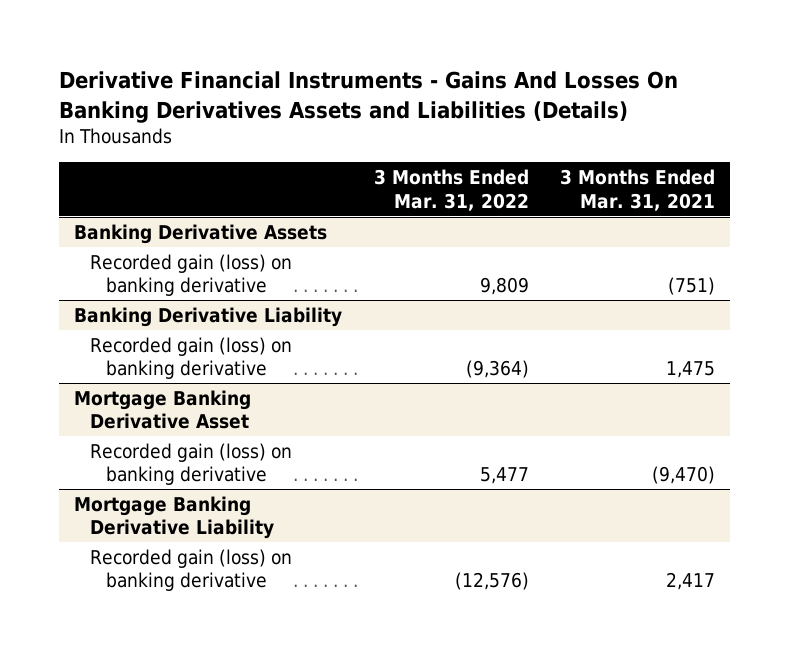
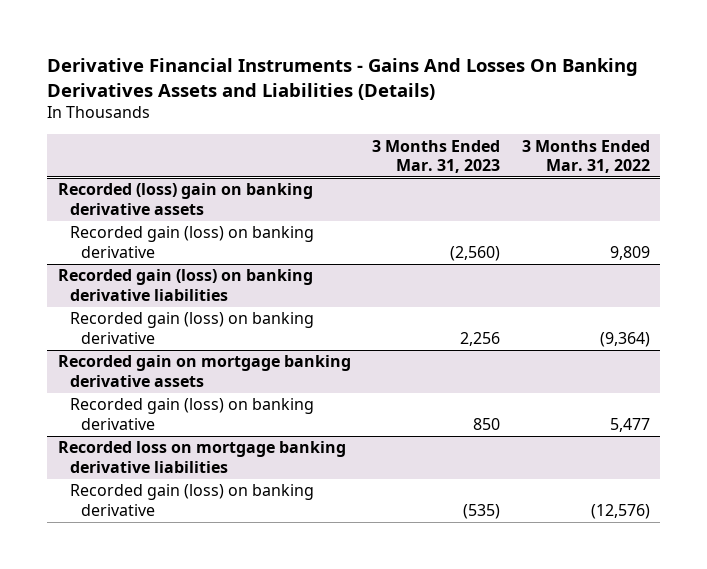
[559,169,715,211] 3 Months Ended Mar. 31, 2021 -> none
none -> [372,139,501,173] 3 Months Ended Mar. 31, 2023
[74,223,328,244] Banking Derivative Assets -> [57,183,313,215] Recorded (loss) gain on banking derivative assets
[74,306,343,327] Banking Derivative Liability -> [57,269,313,301] Recorded gain (loss) on banking derivative liabilities
[74,389,252,430] Mortgage Banking Derivative Asset -> [57,355,351,387] Recorded gain on mortgage banking derivative assets
[74,495,275,540] Mortgage Banking Derivative Liability -> [57,441,346,473] Recorded loss on mortgage banking derivative liabilities

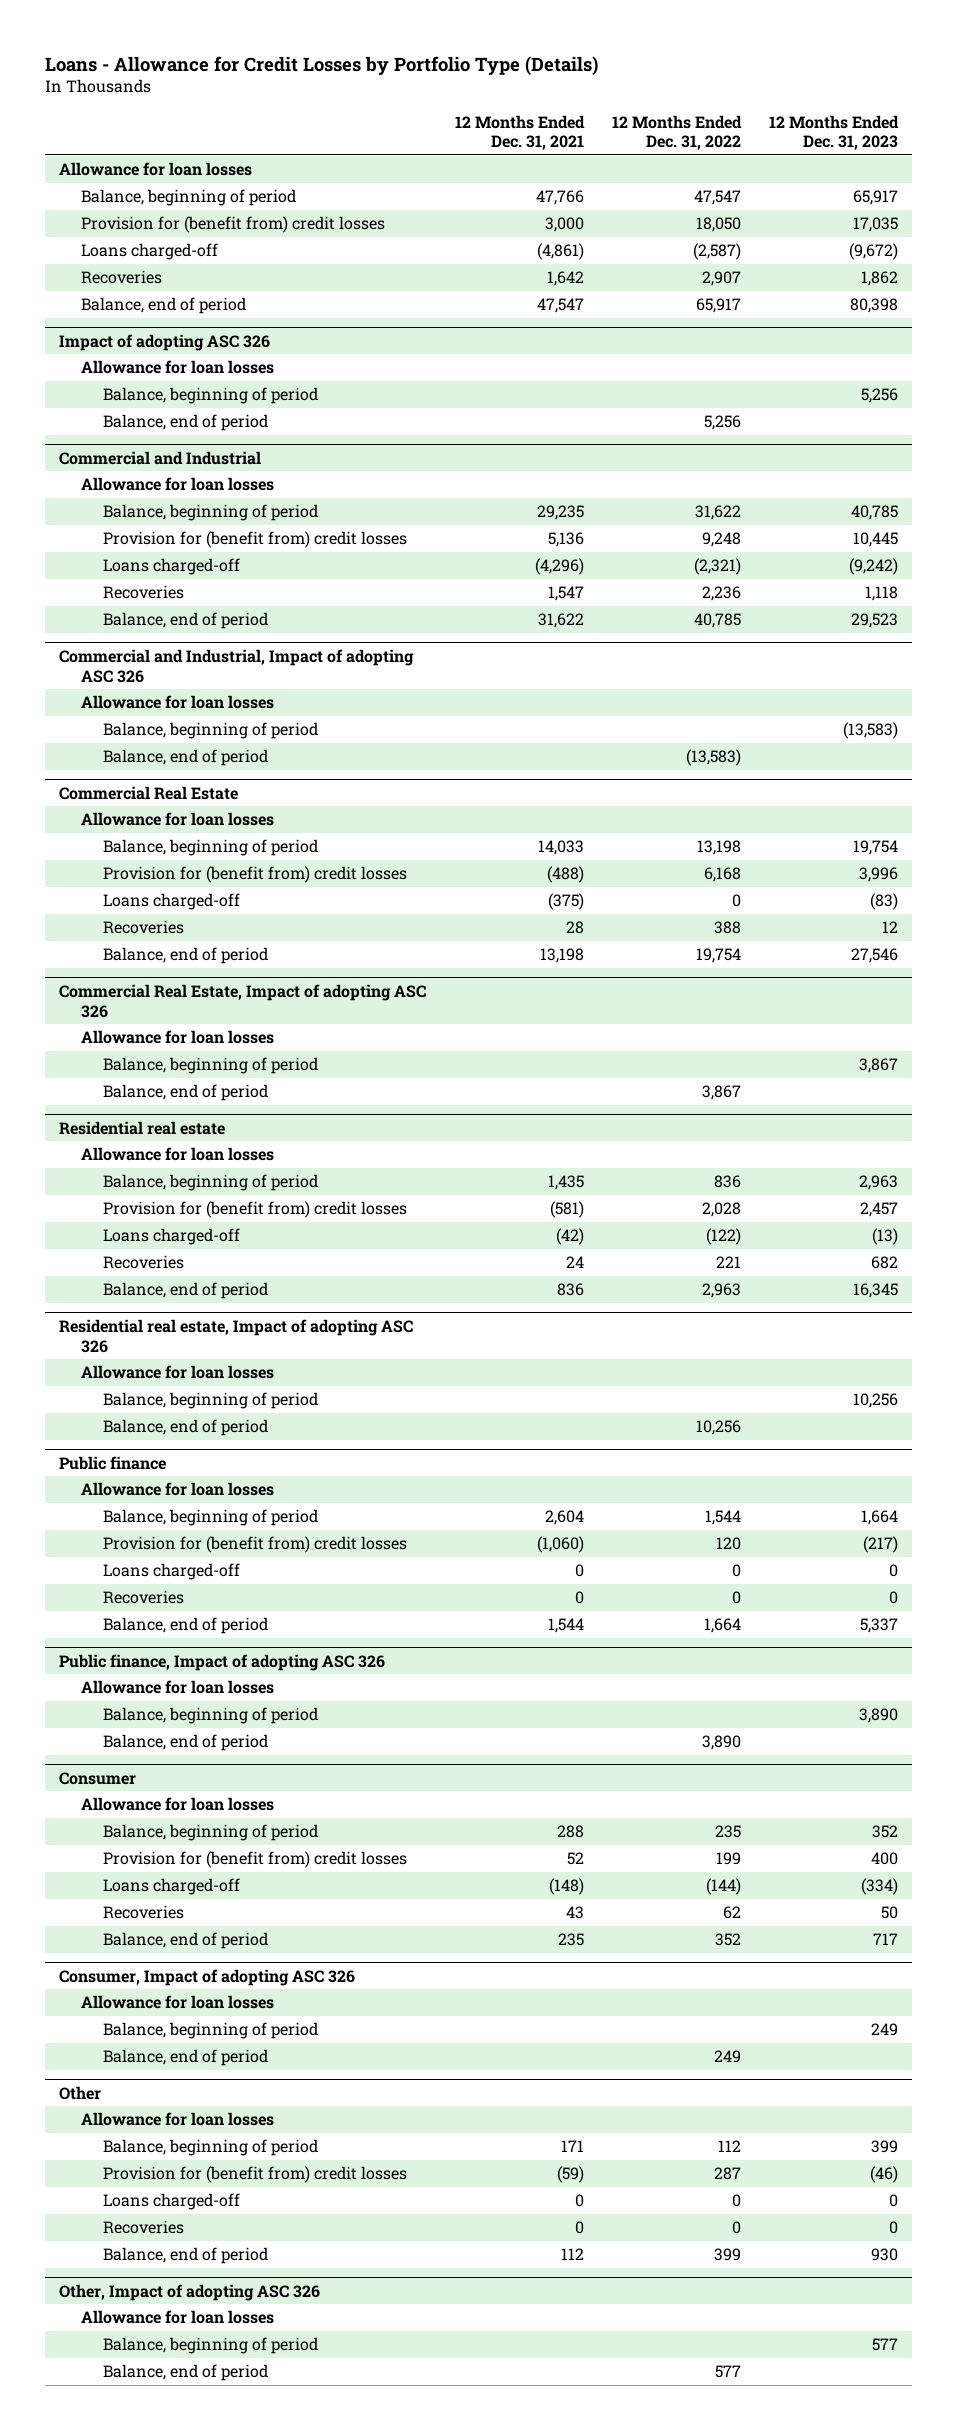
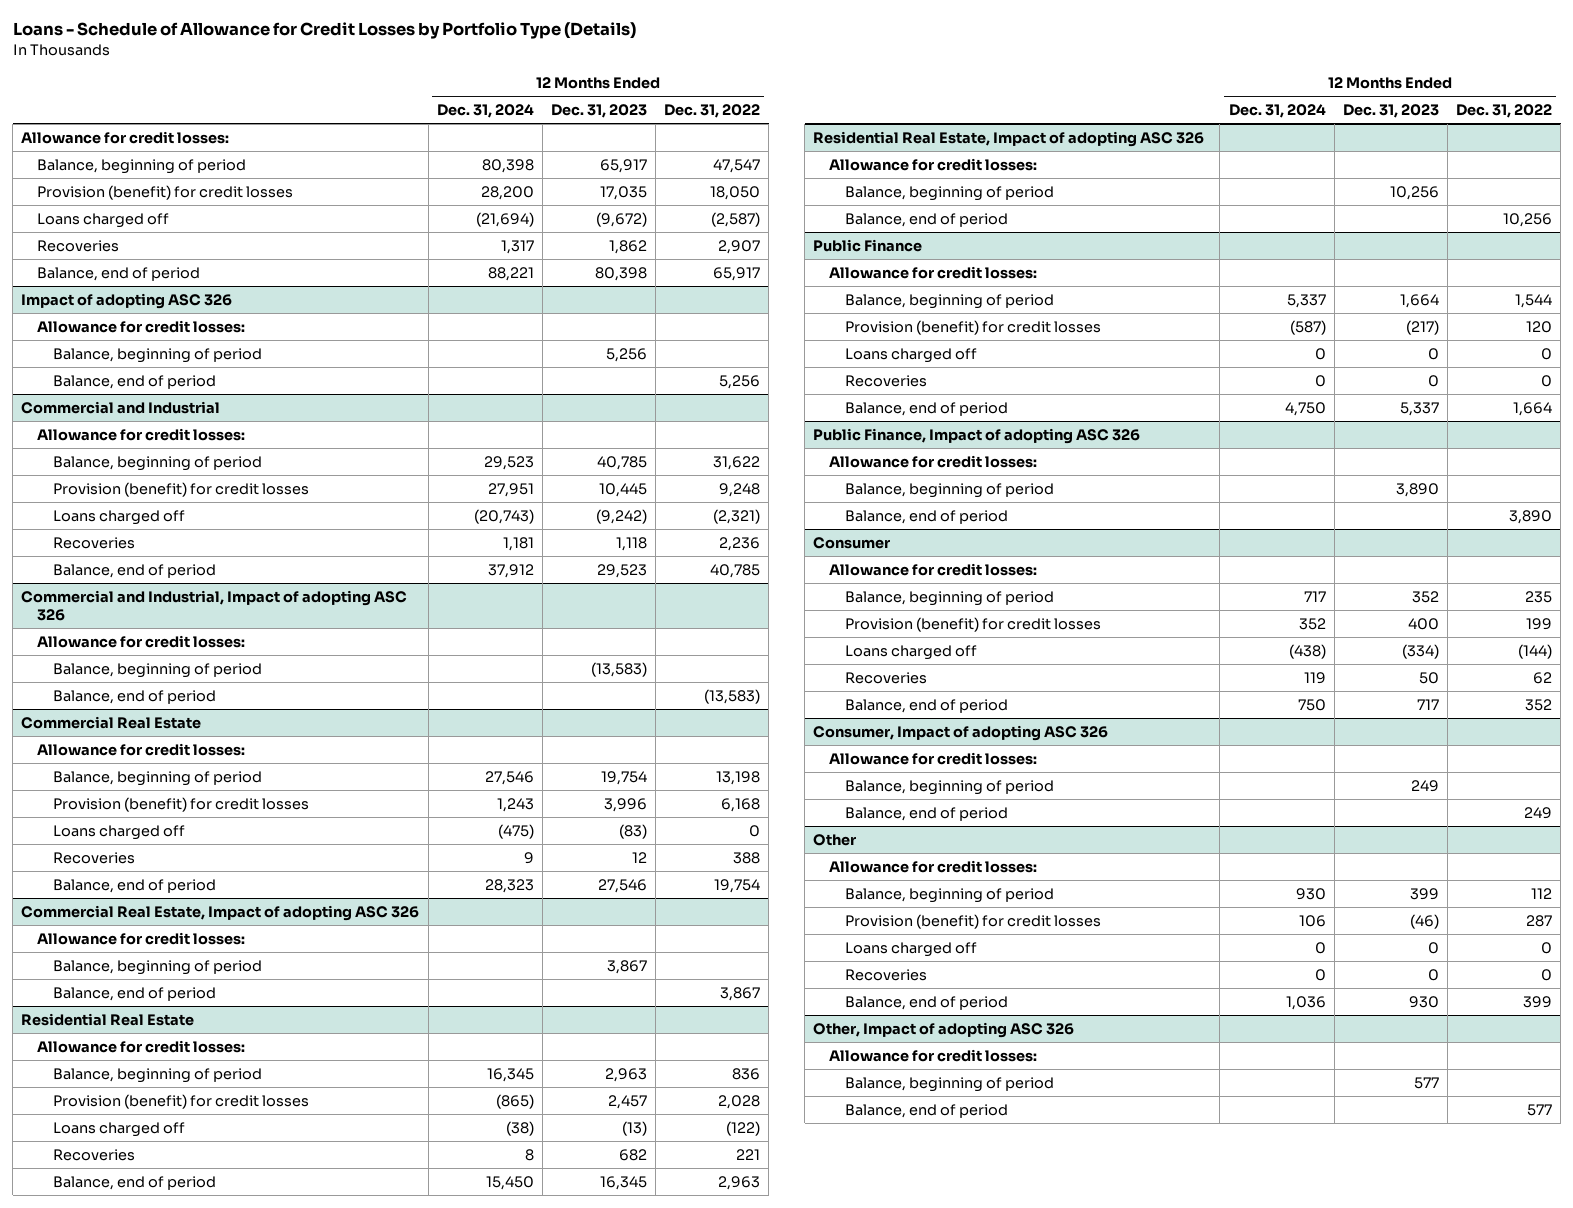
[45,55,599,76] Loans - Allowance for Credit Losses by Portfolio Type (Details) -> [12,22,636,40] Loans - Schedule of Allowance for Credit Losses by Portfolio Type (Details)
[454,114,585,151] 12 Months Ended Dec. 31, 2021 -> none
none -> [436,104,534,119] Dec. 31, 2024
[59,162,253,177] Allowance for loan losses -> [21,130,230,144] Allowance for credit losses:
[81,216,386,234] Provision for (benefit from) credit losses -> [37,184,294,200] Provision (benefit) for credit losses
[81,243,219,261] Loans charged-off -> [37,212,170,228] Loans charged off
[81,360,275,375] Allowance for loan losses -> [37,319,246,333] Allowance for credit losses:
[81,477,275,492] Allowance for loan losses -> [37,427,246,441] Allowance for credit losses:
[103,531,408,549] Provision for (benefit from) credit losses -> [53,481,310,497] Provision (benefit) for credit losses
[103,558,241,576] Loans charged-off -> [53,509,186,525] Loans charged off
[81,695,275,710] Allowance for loan losses -> [37,634,246,648] Allowance for credit losses:
[81,812,275,827] Allowance for loan losses -> [37,742,246,756] Allowance for credit losses:
[103,866,408,884] Provision for (benefit from) credit losses -> [53,796,310,812] Provision (benefit) for credit losses
[103,893,241,911] Loans charged-off -> [53,824,186,840] Loans charged off
[81,1030,275,1045] Allowance for loan losses -> [37,931,246,945] Allowance for credit losses:
[59,1120,226,1135] Residential real estate -> [21,1012,195,1026] Residential Real Estate
[81,1147,275,1162] Allowance for loan losses -> [37,1039,246,1053] Allowance for credit losses:
[103,1201,408,1219] Provision for (benefit from) credit losses -> [53,1093,310,1109] Provision (benefit) for credit losses
[103,1228,241,1246] Loans charged-off -> [53,1121,186,1137] Loans charged off
[59,1318,414,1353] Residential real estate, Impact of adopting ASC 326 -> [813,130,1205,147] Residential Real Estate, Impact of adopting ASC 326
[81,1365,275,1380] Allowance for loan losses -> [829,157,1038,171] Allowance for credit losses:
[59,1455,167,1470] Public finance -> [813,238,923,252] Public Finance
[81,1482,275,1497] Allowance for loan losses -> [829,265,1038,279] Allowance for credit losses:
[103,1536,408,1554] Provision for (benefit from) credit losses -> [844,319,1101,335] Provision (benefit) for credit losses
[103,1563,241,1581] Loans charged-off -> [844,347,977,363] Loans charged off
[59,1653,386,1671] Public finance, Impact of adopting ASC 326 -> [813,427,1141,444] Public Finance, Impact of adopting ASC 326
[81,1680,275,1695] Allowance for loan losses -> [829,454,1038,468] Allowance for credit losses:
[81,1797,275,1812] Allowance for loan losses -> [829,562,1038,576] Allowance for credit losses:
[103,1851,408,1869] Provision for (benefit from) credit losses -> [844,616,1101,632] Provision (benefit) for credit losses
[103,1878,241,1896] Loans charged-off -> [844,644,977,660] Loans charged off
[81,1995,275,2010] Allowance for loan losses -> [829,751,1038,765] Allowance for credit losses:
[81,2112,275,2127] Allowance for loan losses -> [829,859,1038,873] Allowance for credit losses:
[103,2166,408,2184] Provision for (benefit from) credit losses -> [844,913,1101,929] Provision (benefit) for credit losses
[103,2193,241,2211] Loans charged-off -> [844,941,977,957] Loans charged off
[81,2310,275,2325] Allowance for loan losses -> [829,1048,1038,1062] Allowance for credit losses:

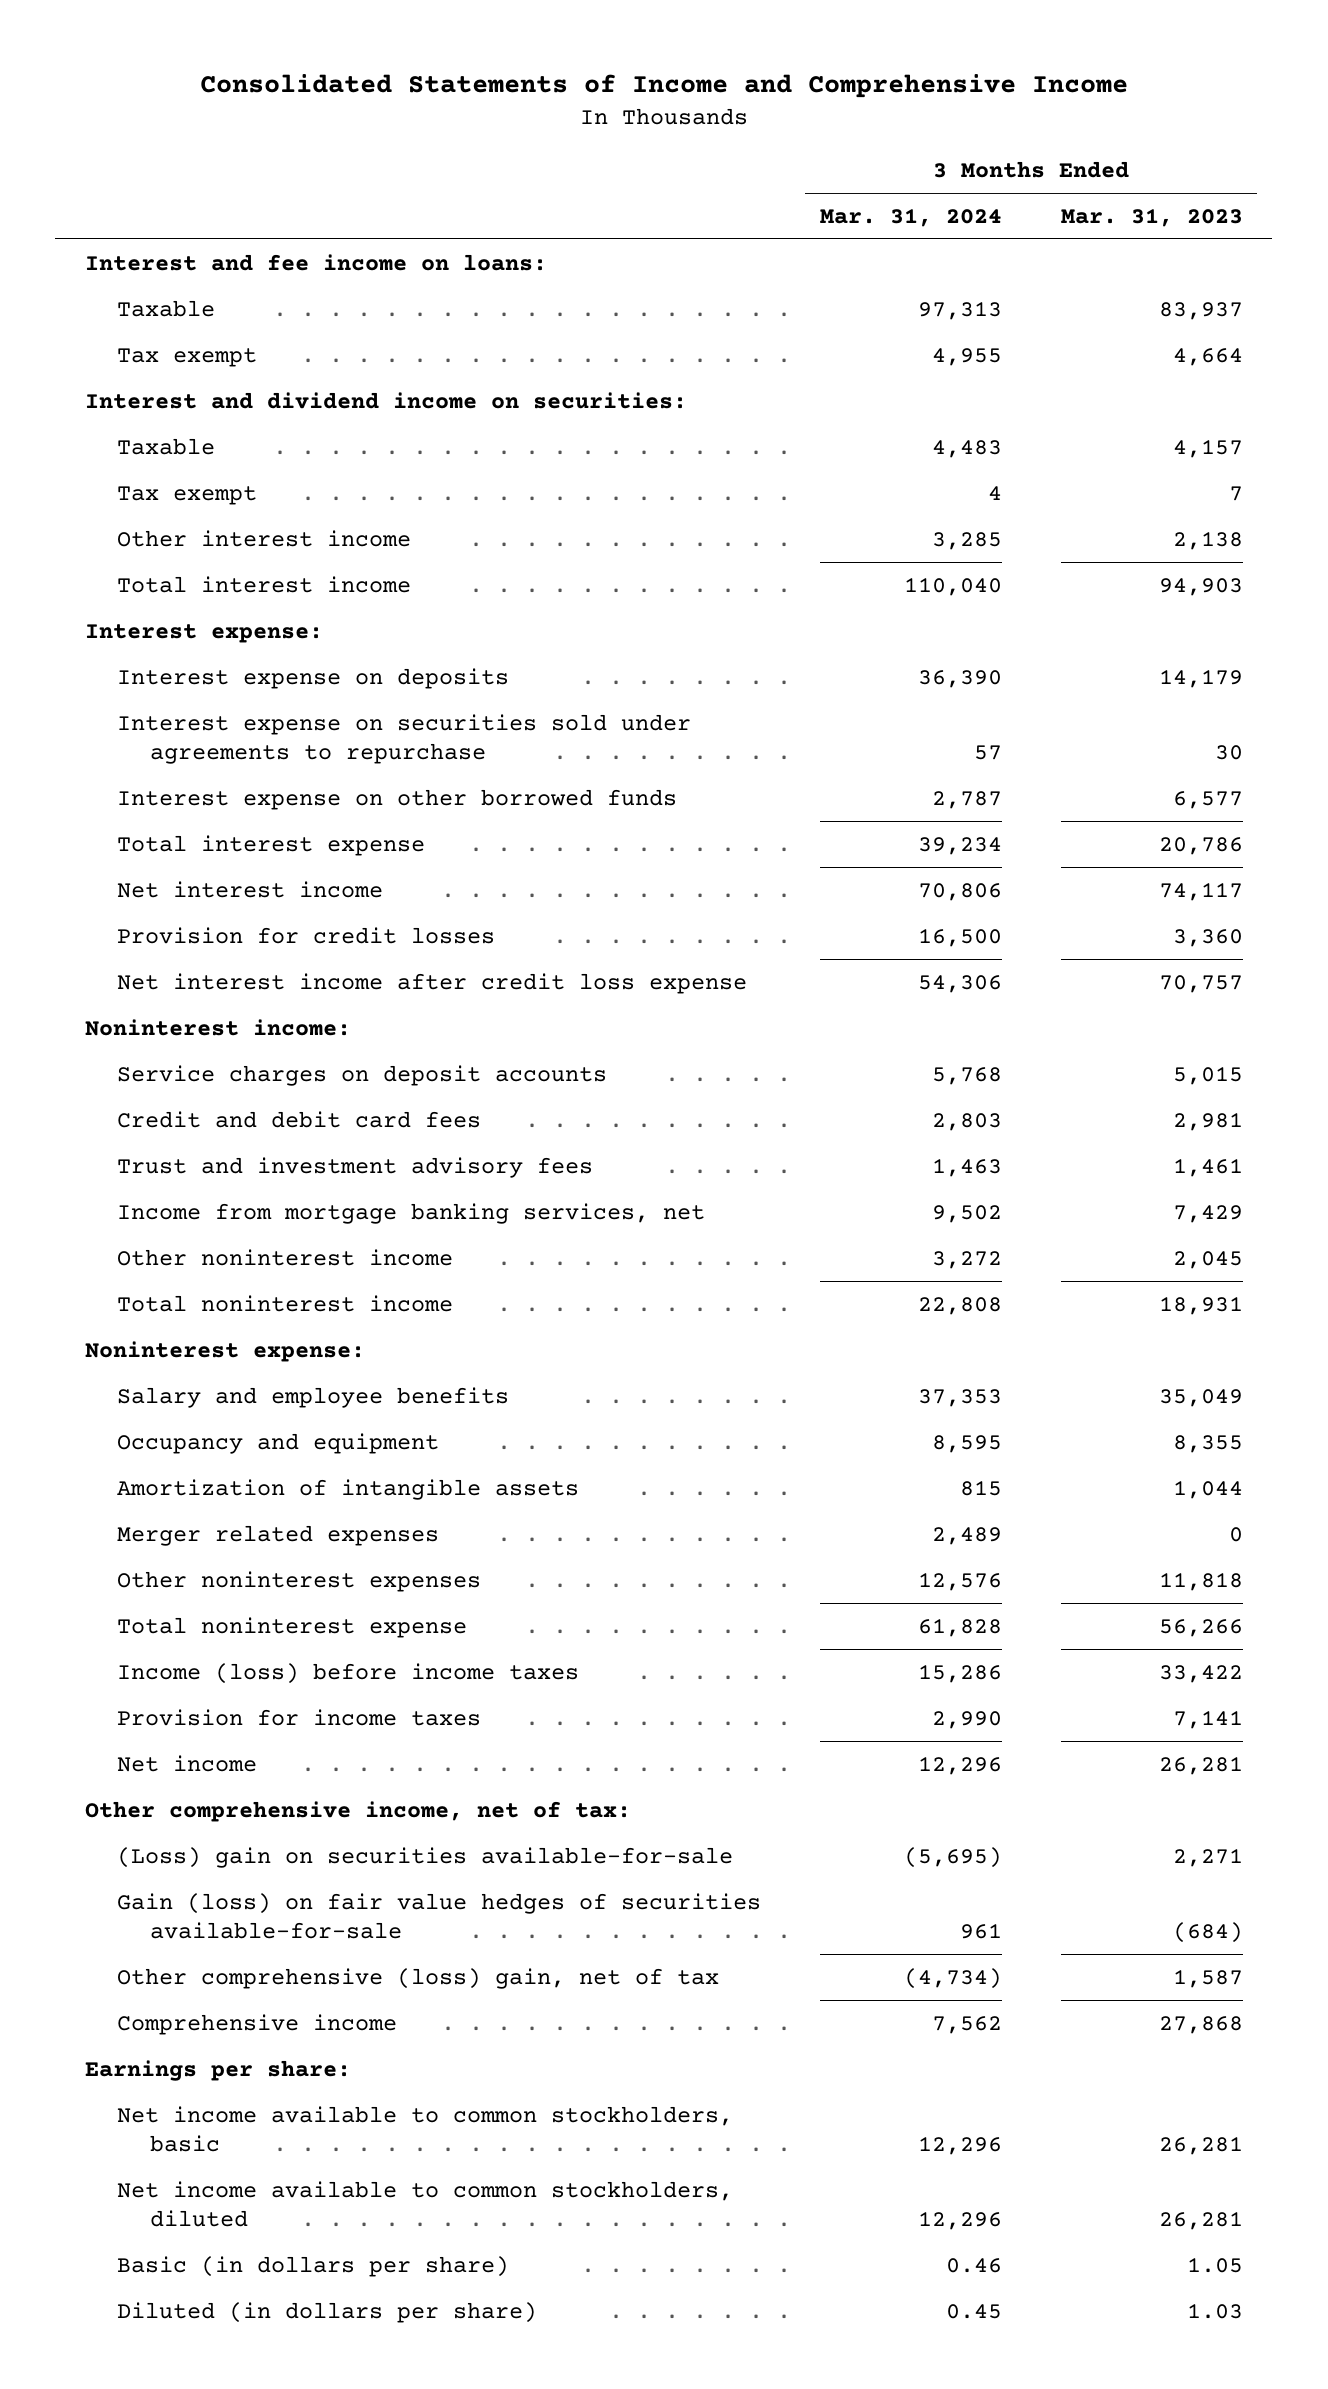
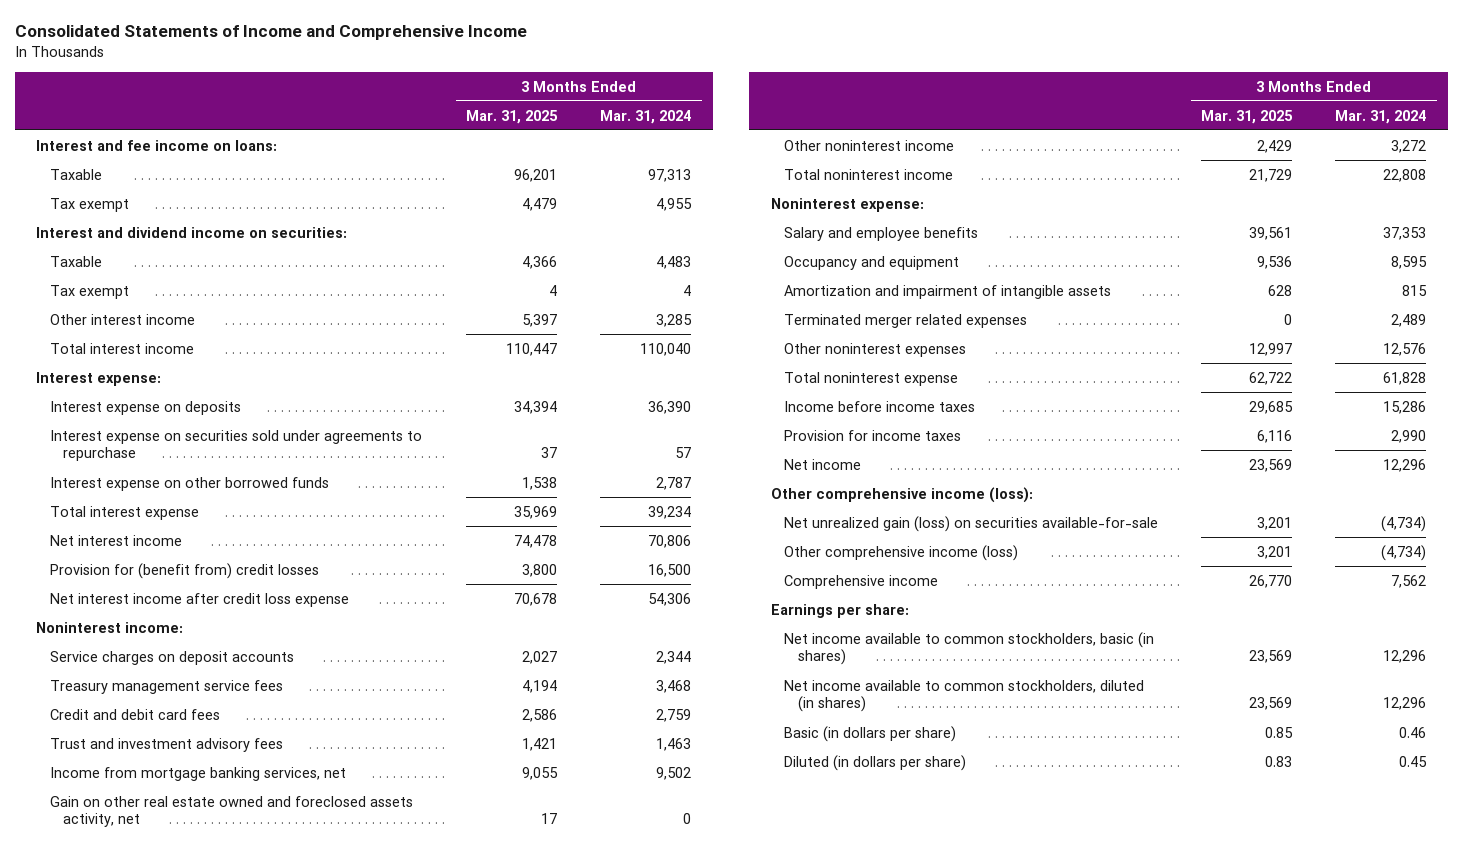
[1060,207,1243,227] Mar. 31, 2023 -> none
none -> [466,109,559,124] Mar. 31, 2025
[117,926,496,944] Provision for credit losses -> [49,562,319,579] Provision for (benefit from) credit losses
[932,1066,1003,1085] 5,768 -> [656,650,692,664] 2,344
none -> [49,679,283,694] Treasury management service fees
[932,1112,1003,1131] 2,803 -> [656,708,692,722] 2,759
none -> [49,795,413,828] Gain on other real estate owned and foreclosed assets activity, net
[117,1478,580,1500] Amortization of intangible assets -> [784,284,1112,299] Amortization and impairment of intangible assets
[117,1524,440,1546] Merger related expenses -> [784,313,1028,328] Terminated merger related expenses
[117,1662,580,1684] Income (loss) before income taxes -> [784,400,976,412] Income before income taxes
[117,1892,762,1940] Gain (loss) on fair value hedges of securities available-for-sale -> none
[84,1800,631,1822] Other comprehensive income, net of tax: -> [770,486,1033,503] Other comprehensive income (loss):
[117,1846,734,1868] (Loss) gain on securities available-for-sale -> [784,515,1159,532] Net unrealized gain (loss) on securities available-for-sale
[904,1846,1003,1868] (5,695) -> [1381,515,1427,532] (4,734)
[117,1967,720,1989] Other comprehensive (loss) gain, net of tax -> [784,544,1019,561] Other comprehensive income (loss)
[117,2105,734,2153] Net income available to common stockholders, basic -> [784,631,1155,666] Net income available to common stockholders, basic (in shares)
[117,2180,734,2228] Net income available to common stockholders, diluted -> [784,679,1145,713] Net income available to common stockholders, diluted (in shares)

